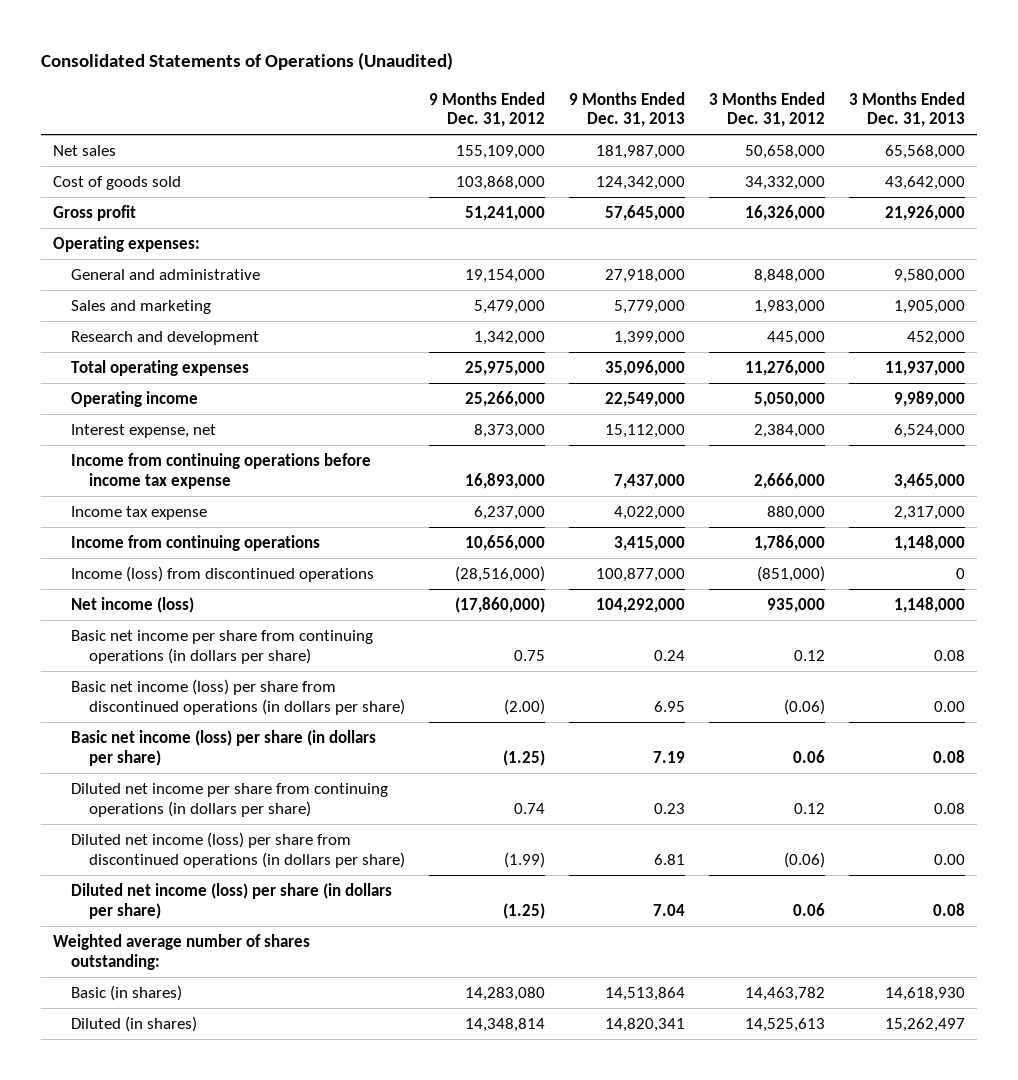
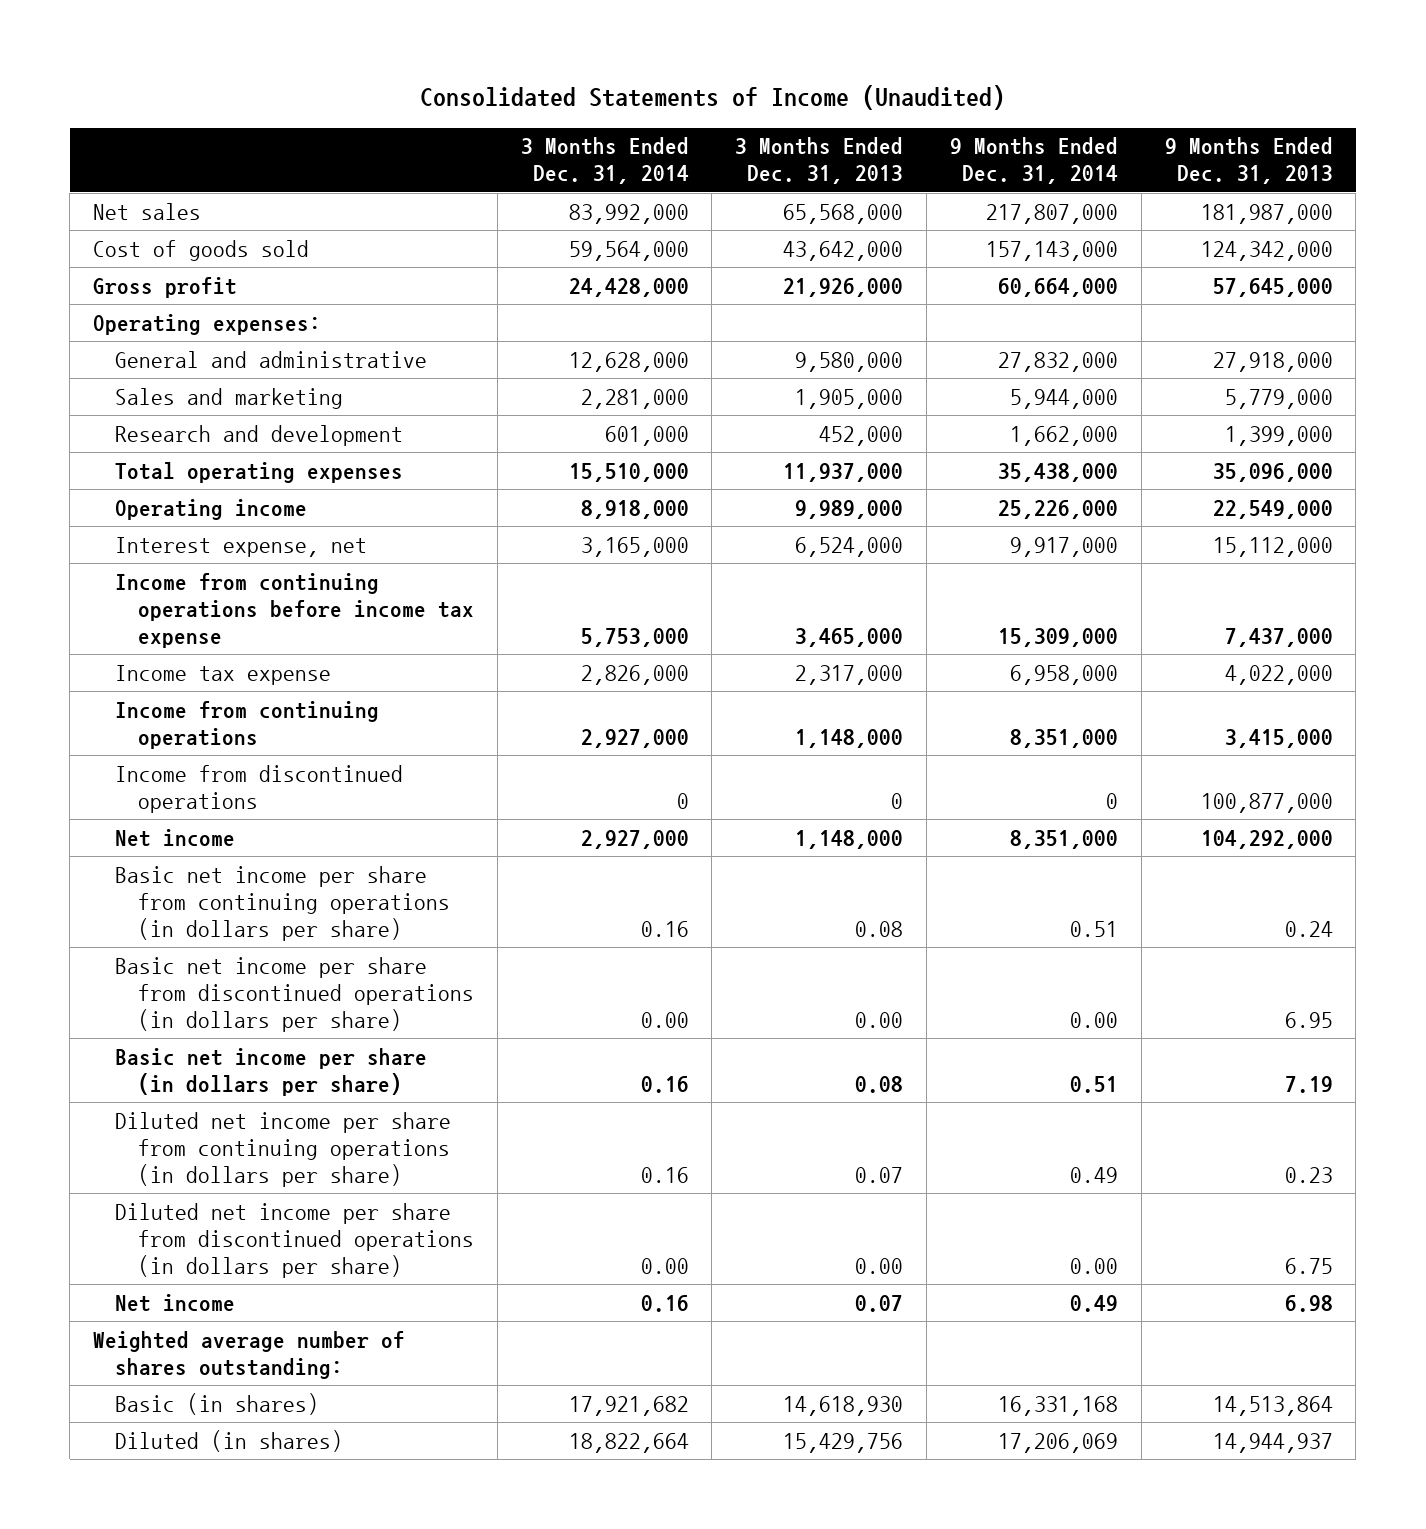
[41,51,454,70] Consolidated Statements of Operations (Unaudited) -> [419,84,1005,110] Consolidated Statements of Income (Unaudited)
[429,91,546,128] 9 Months Ended Dec. 31, 2012 -> none
[709,91,826,128] 3 Months Ended Dec. 31, 2012 -> none
none -> [520,137,689,185] 3 Months Ended Dec. 31, 2014
none -> [949,137,1118,185] 9 Months Ended Dec. 31, 2014
[71,566,375,583] Income (loss) from discontinued operations -> [115,764,404,813] Income from discontinued operations
[71,597,195,614] Net income (loss) -> [115,828,236,847] Net income
[71,679,406,715] Basic net income (loss) per share from discontinued operations (in dollars per share) -> [115,956,474,1032] Basic net income per share from discontinued operations (in dollars per share)
[71,730,377,766] Basic net income (loss) per share (in dollars per share) -> [115,1047,428,1096] Basic net income per share (in dollars per share)
[933,802,965,814] 0.08 -> [855,1166,904,1183] 0.07
[71,832,406,868] Diluted net income (loss) per share from discontinued operations (in dollars per share) -> [115,1202,474,1278] Diluted net income per share from discontinued operations (in dollars per share)
[654,853,686,865] 6.81 -> [1284,1257,1333,1274] 6.75
[71,883,393,919] Diluted net income (loss) per share (in dollars per share) -> [115,1293,236,1312] Net income
[653,903,686,916] 7.04 -> [1284,1294,1333,1312] 6.98
[932,902,965,916] 0.08 -> [855,1294,904,1312] 0.07
[605,1018,686,1033] 14,820,341 -> [1212,1432,1333,1453] 14,944,937
[884,1018,965,1033] 15,262,497 -> [783,1432,904,1453] 15,429,756

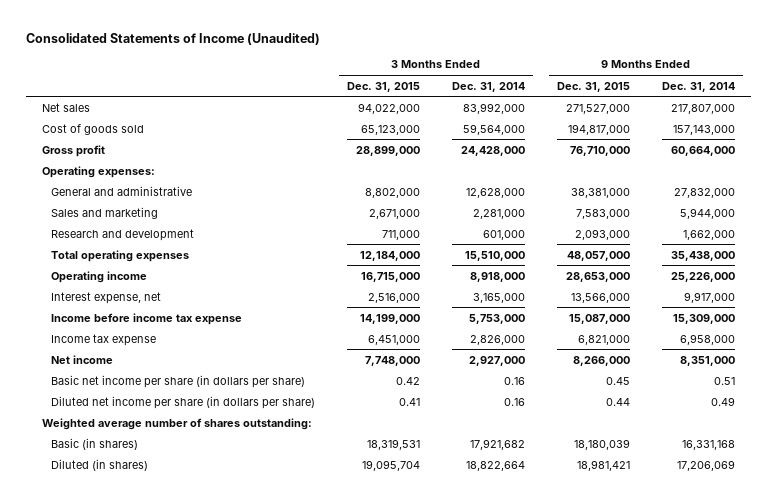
[735,137,904,185] 3 Months Ended Dec. 31, 2013 -> none
[1164,137,1333,185] 9 Months Ended Dec. 31, 2013 -> none
none -> [347,81,421,92] Dec. 31, 2015
none -> [557,81,631,92] Dec. 31, 2015
[115,572,474,648] Income from continuing operations before income tax expense -> [51,312,243,325] Income before income tax expense
[115,700,380,749] Income from continuing operations -> none
[115,764,404,813] Income from discontinued operations -> none
[115,865,450,941] Basic net income per share from continuing operations (in dollars per share) -> none
[115,956,474,1032] Basic net income per share from discontinued operations (in dollars per share) -> none
[115,1111,452,1187] Diluted net income per share from continuing operations (in dollars per share) -> none
[115,1202,474,1278] Diluted net income per share from discontinued operations (in dollars per share) -> none
[115,1293,236,1312] Net income -> [51,395,316,409] Diluted net income per share (in dollars per share)

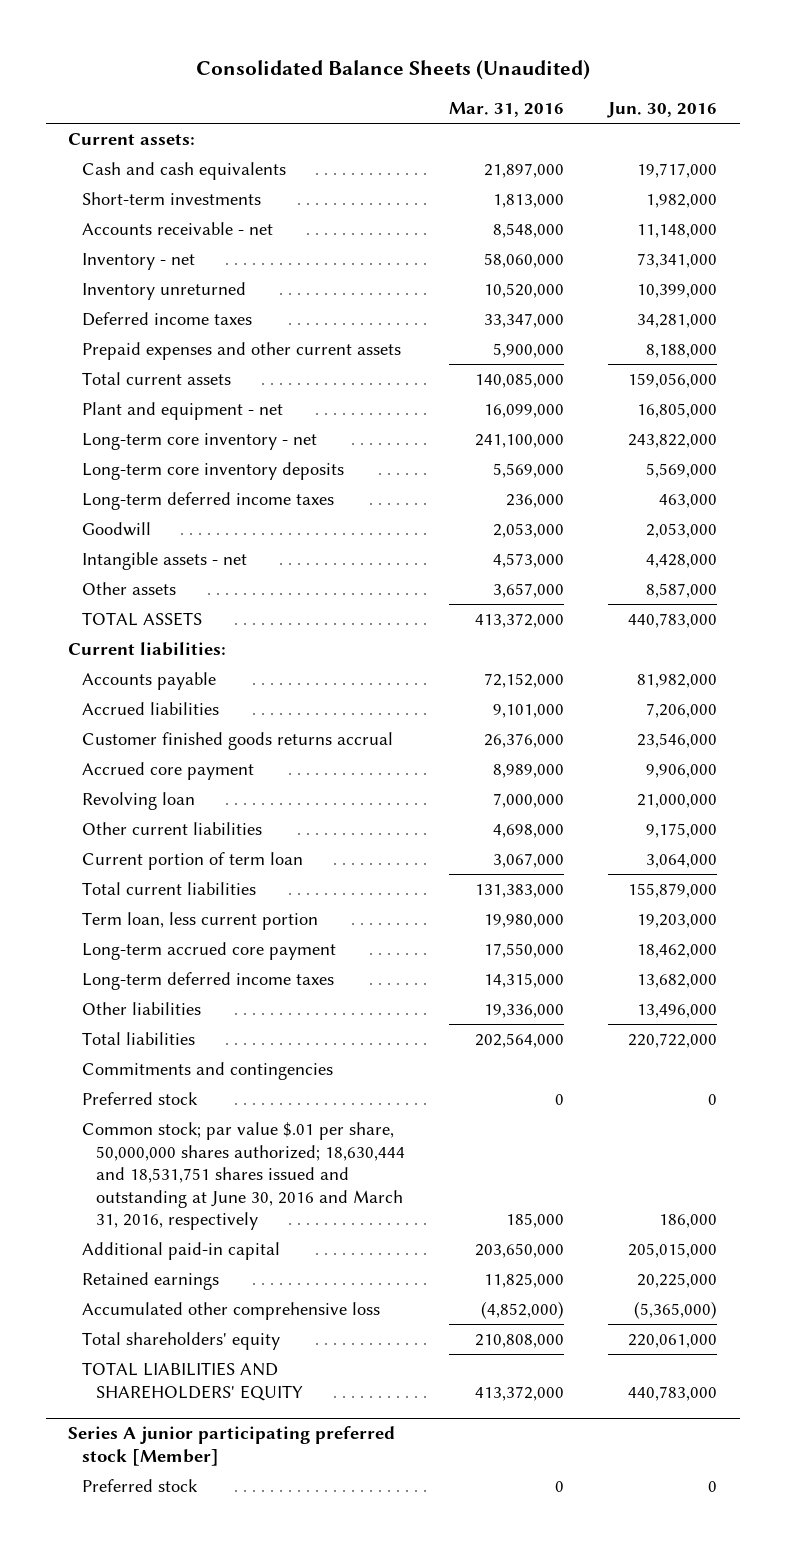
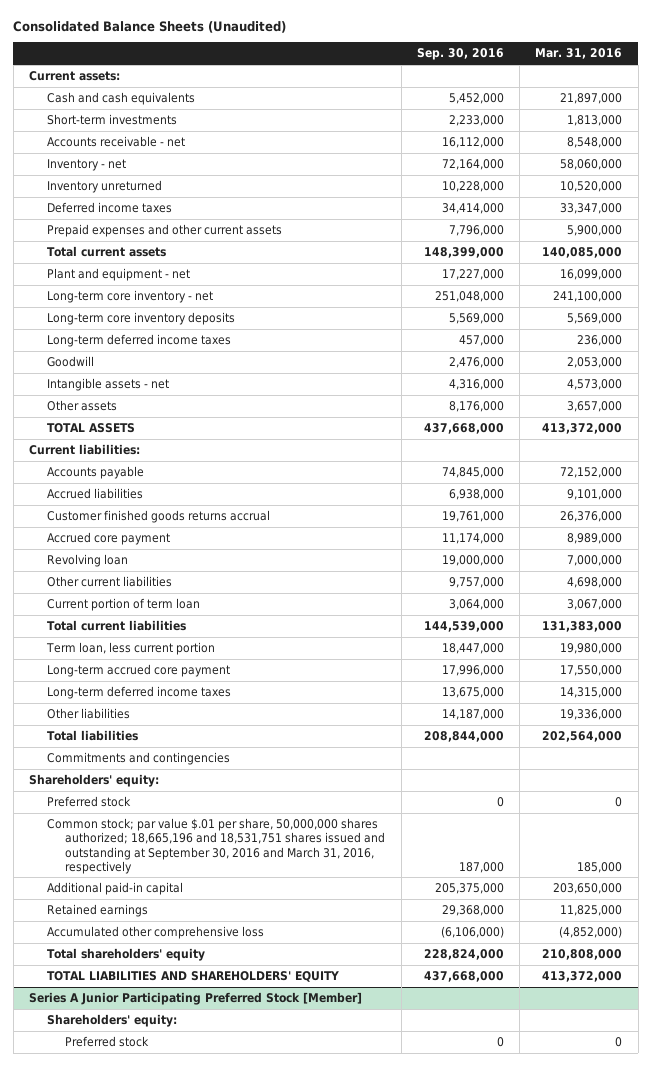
[607,102,718,119] Jun. 30, 2016 -> none
none -> [416,48,504,61] Sep. 30, 2016
none -> [29,774,160,788] Shareholders' equity:
[82,1121,406,1231] Common stock; par value $.01 per share, 50,000,000 shares authorized; 18,630,444 and 18,531,751 shares issued and outstanding at June 30, 2016 and March 31, 2016, respectively -> [47,818,386,874] Common stock; par value $.01 per share, 50,000,000 shares authorized; 18,665,196 and 18,531,751 shares issued and outstanding at September 30, 2016 and March 31, 2016, respectively
[68,1426,396,1466] Series A junior participating preferred stock [Member] -> [29,992,363,1006] Series A Junior Participating Preferred Stock [Member]
none -> [47,1014,178,1028] Shareholders' equity:

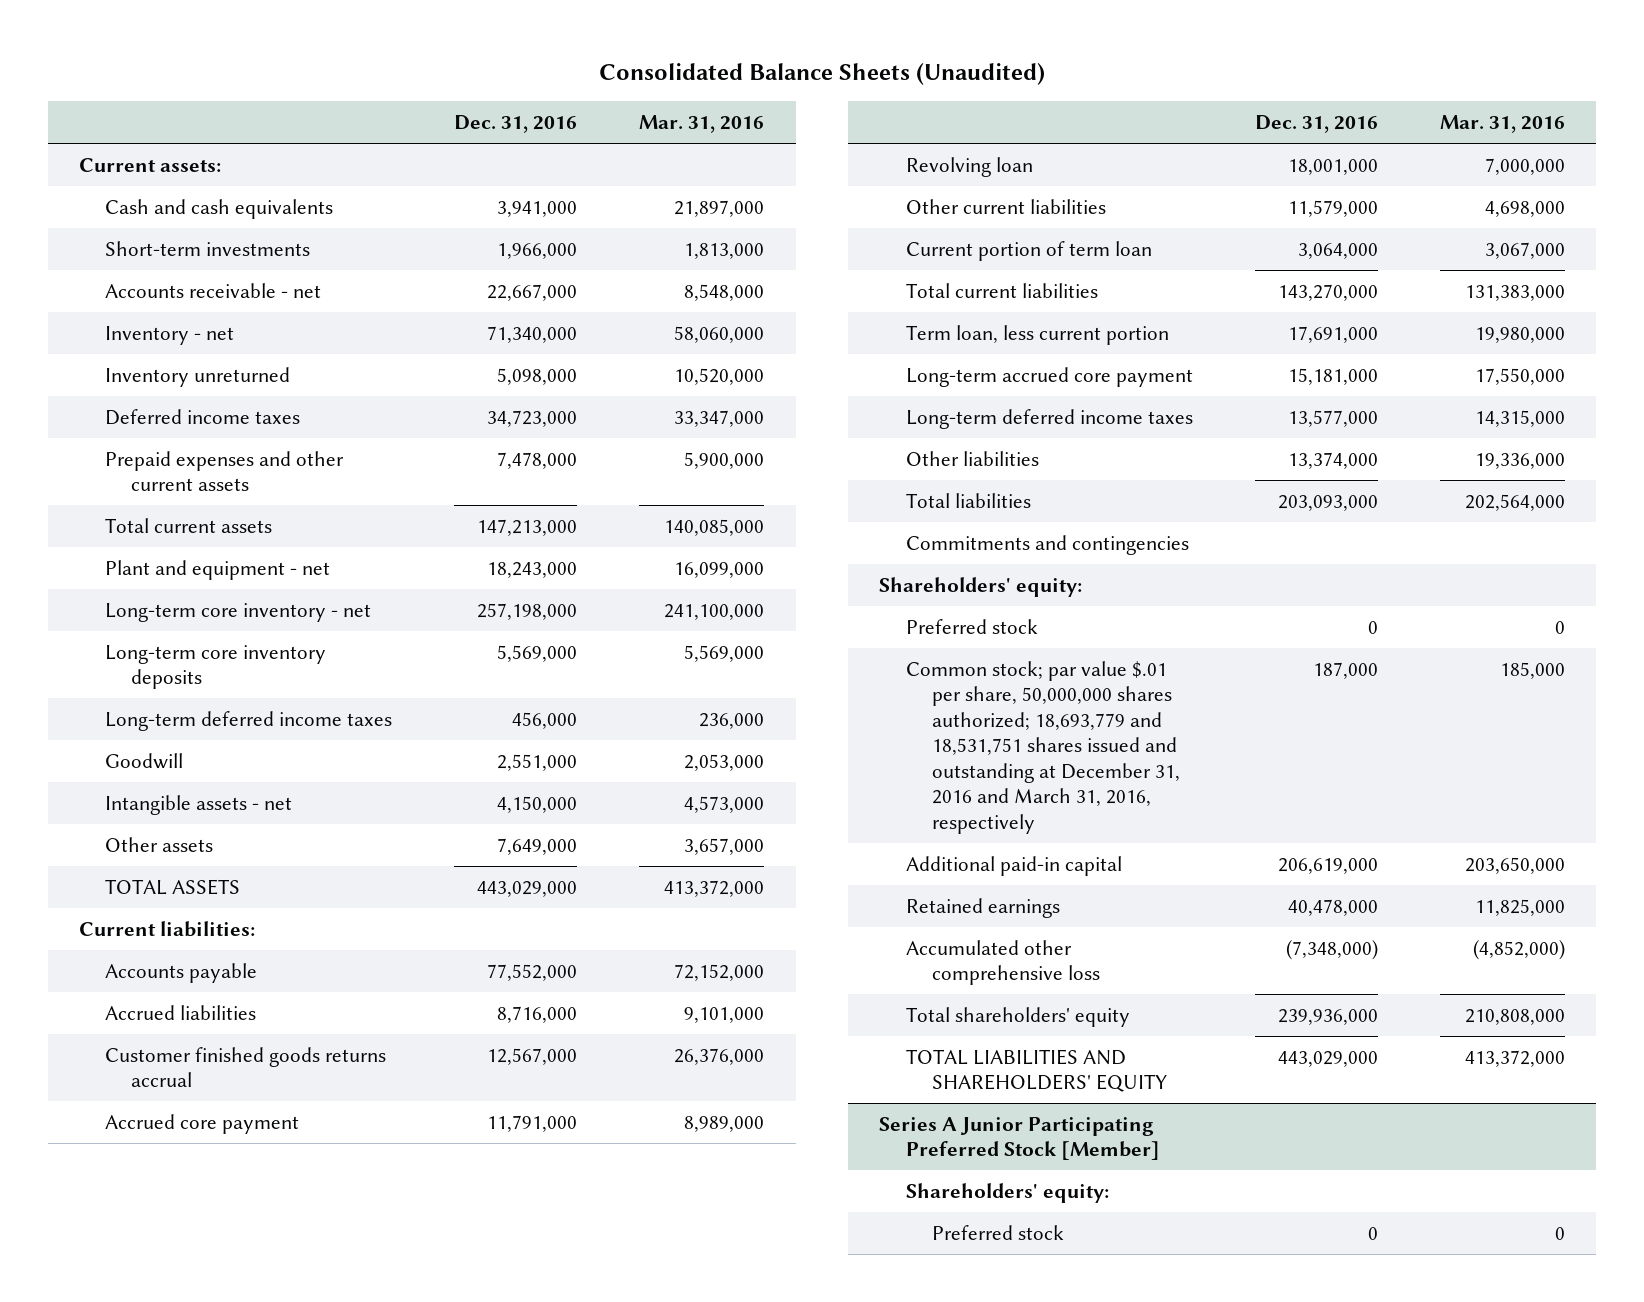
[416,48,504,61] Sep. 30, 2016 -> none
none -> [454,114,578,133] Dec. 31, 2016
[47,818,386,874] Common stock; par value $.01 per share, 50,000,000 shares authorized; 18,665,196 and 18,531,751 shares issued and outstanding at September 30, 2016 and March 31, 2016, respectively -> [905,660,1180,834] Common stock; par value $.01 per share, 50,000,000 shares authorized; 18,693,779 and 18,531,751 shares issued and outstanding at December 31, 2016 and March 31, 2016, respectively

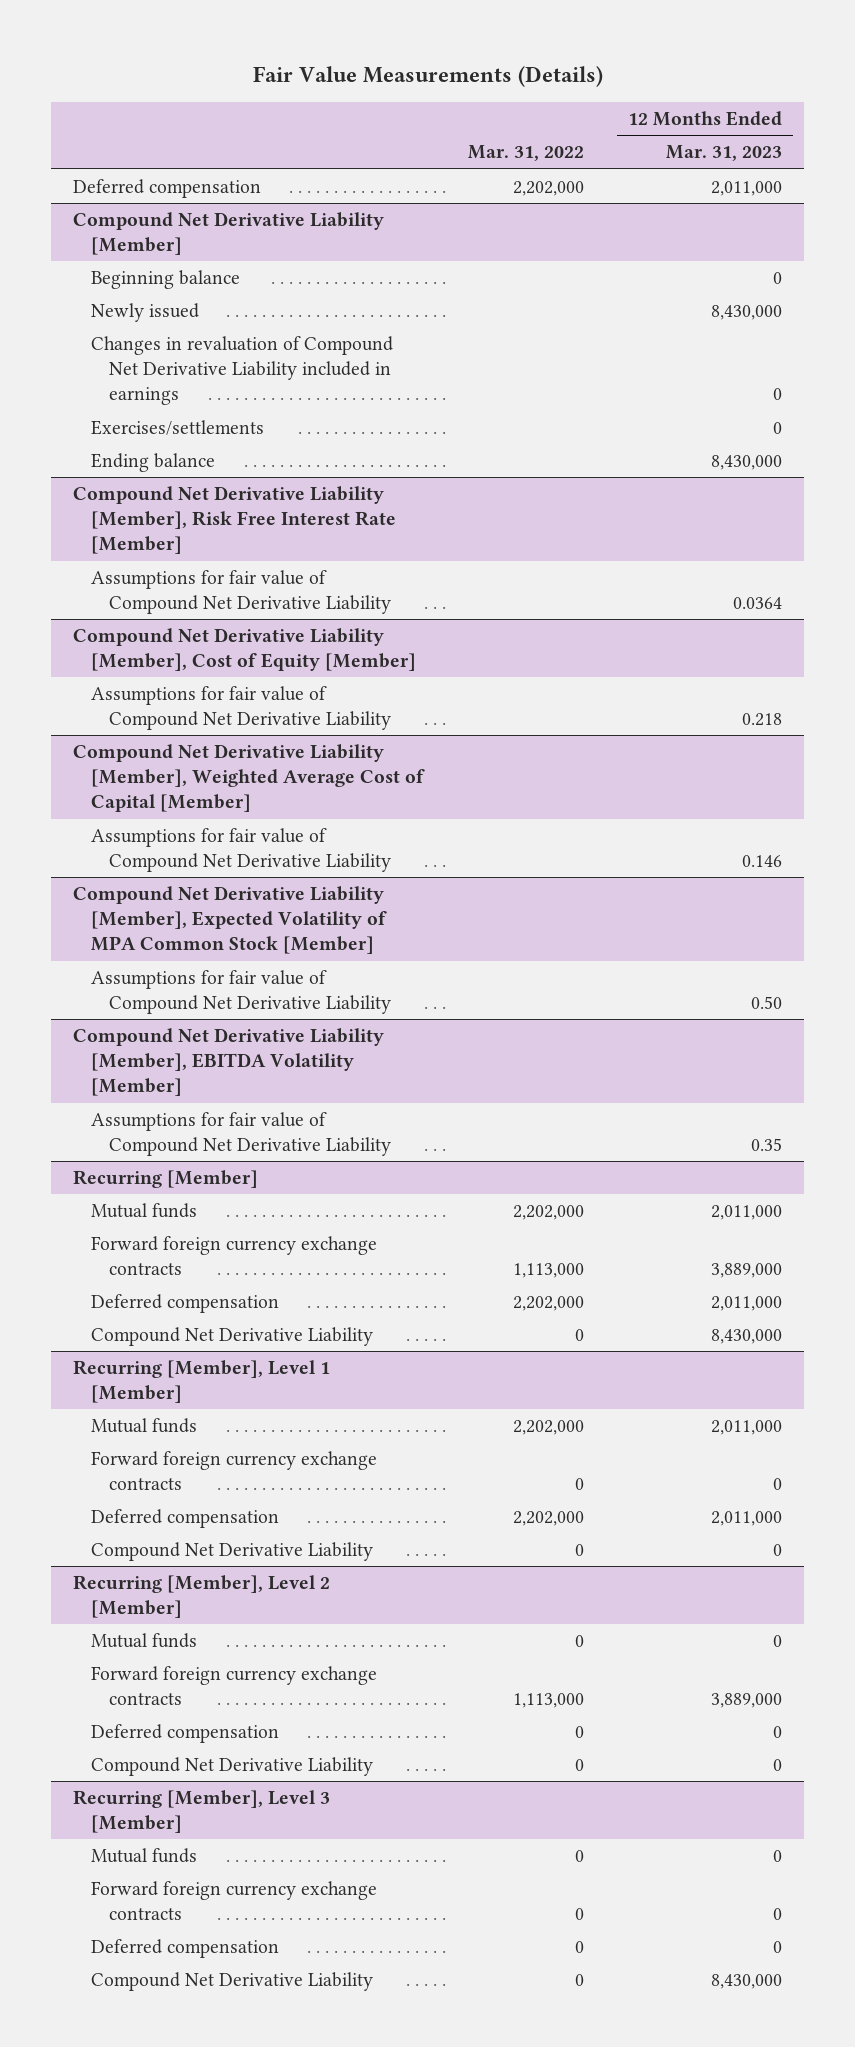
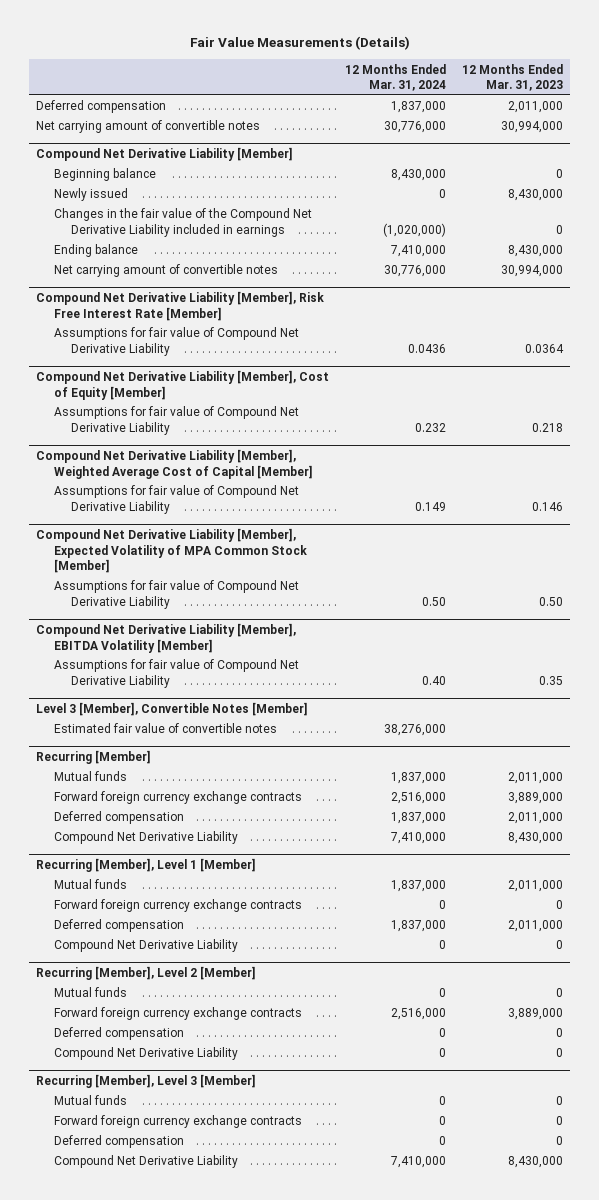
[468,145,585,162] Mar. 31, 2022 -> none
none -> [345,63,447,91] 12 Months Ended Mar. 31, 2024
none -> [36,120,261,134] Net carrying amount of convertible notes
[91,420,265,436] Exercises/settlements -> none
[91,336,394,406] Changes in revaluation of Compound Net Derivative Liability included in earnings -> [53,208,312,237] Changes in the fair value of the Compound Net Derivative Liability included in earnings
none -> [53,264,278,278] Net carrying amount of convertible notes
none -> [36,702,309,717] Level 3 [Member], Convertible Notes [Member]
none -> [53,723,277,734] Estimated fair value of convertible notes

